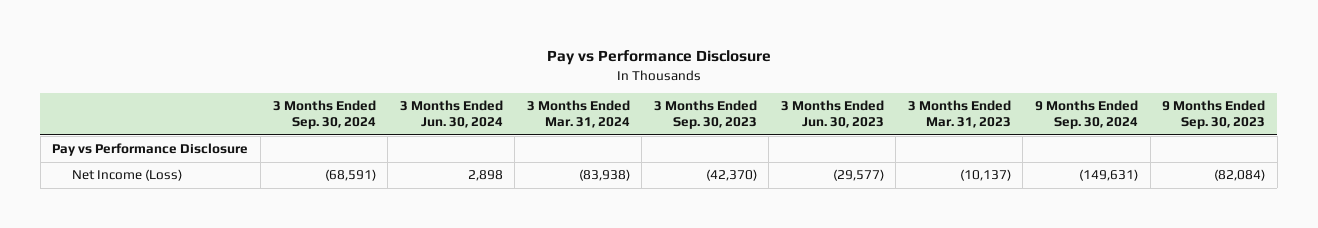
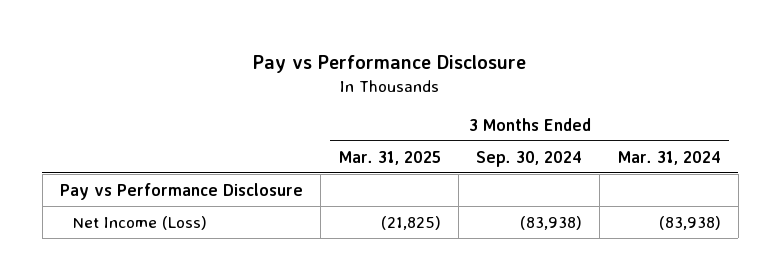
[399,100,503,129] 3 Months Ended Jun. 30, 2024 -> none
[653,100,757,130] 3 Months Ended Sep. 30, 2023 -> none
[780,100,884,129] 3 Months Ended Jun. 30, 2023 -> none
[907,100,1011,129] 3 Months Ended Mar. 31, 2023 -> none
[1034,100,1138,130] 9 Months Ended Sep. 30, 2024 -> none
[1162,100,1266,130] 9 Months Ended Sep. 30, 2023 -> none
none -> [338,150,441,165] Mar. 31, 2025
[324,169,376,182] (68,591) -> [520,215,583,230] (83,938)

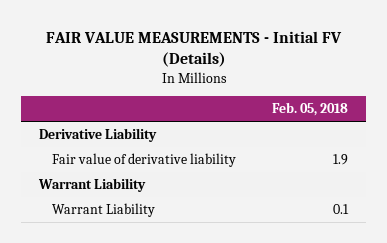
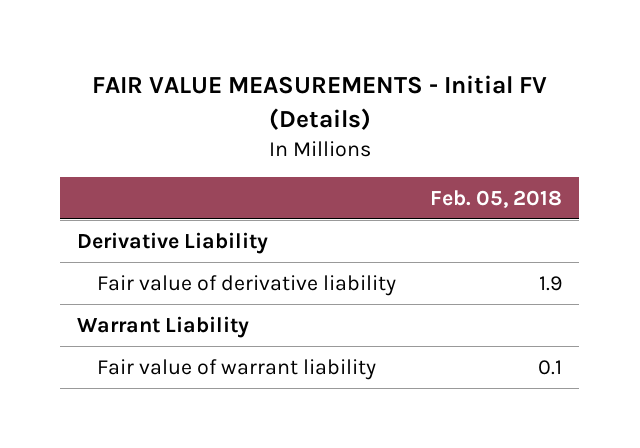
[52,203,156,218] Warrant Liability -> [96,358,376,380] Fair value of warrant liability

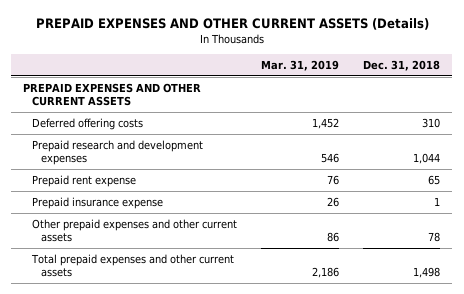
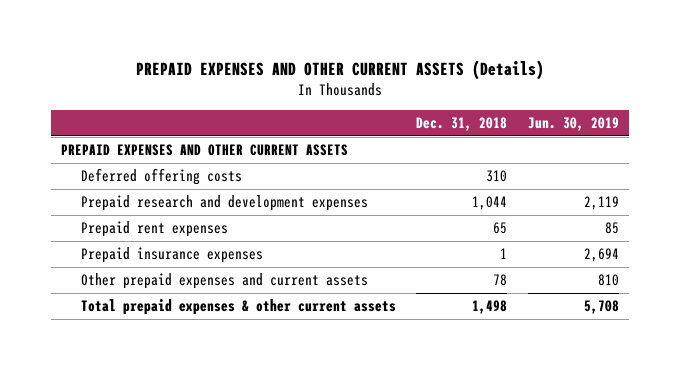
[261,60,340,72] Mar. 31, 2019 -> none
none -> [527,117,619,132] Jun. 30, 2019
[32,174,137,187] Prepaid rent expense -> [80,221,228,238] Prepaid rent expenses
[32,196,164,209] Prepaid insurance expense -> [80,247,263,264] Prepaid insurance expenses
[32,218,238,243] Other prepaid expenses and other current assets -> [80,273,368,290] Other prepaid expenses and current assets
[31,253,235,278] Total prepaid expenses and other current assets -> [80,299,396,316] Total prepaid expenses & other current assets

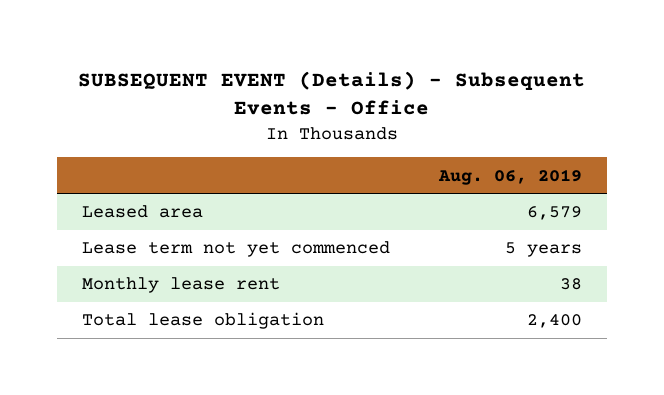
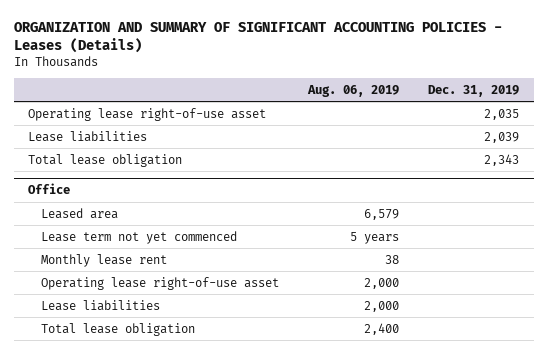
[77,70,585,116] SUBSEQUENT EVENT (Details) - Subsequent Events - Office -> [13,22,502,54] ORGANIZATION AND SUMMARY OF SIGNIFICANT ACCOUNTING POLICIES - Leases (Details)
none -> [428,84,520,97] Dec. 31, 2019
none -> [28,107,267,121] Operating lease right-of-use asset
none -> [28,130,148,142] Lease liabilities
none -> [28,153,183,167] Total lease obligation
none -> [28,183,71,195] Office
none -> [41,276,280,290] Operating lease right-of-use asset
none -> [41,299,161,311] Lease liabilities

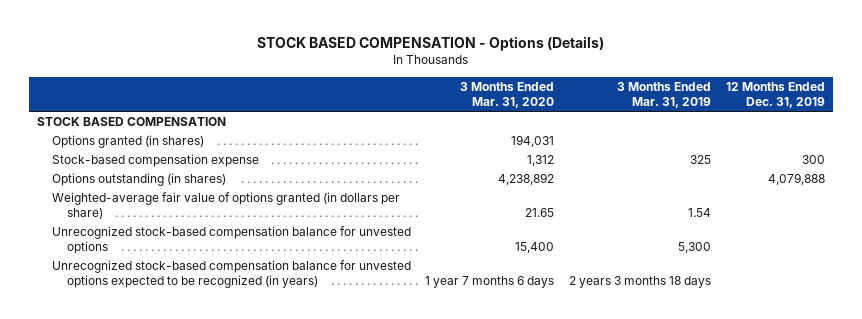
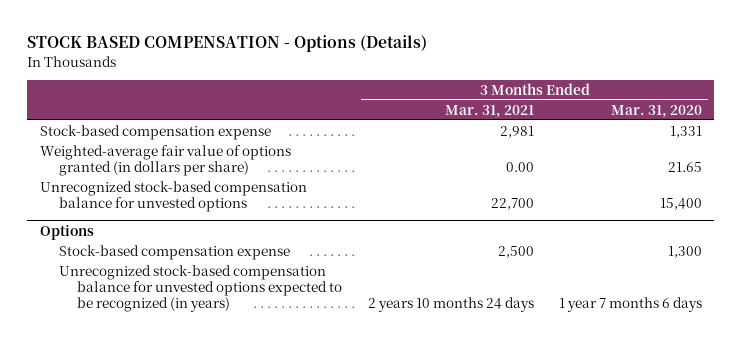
[617,81,712,108] 3 Months Ended Mar. 31, 2019 -> none
[726,81,826,108] 12 Months Ended Dec. 31, 2019 -> none
none -> [444,104,534,118] Mar. 31, 2021
[36,116,226,126] STOCK BASED COMPENSATION -> none
[51,134,204,148] Options granted (in shares) -> none
[51,172,226,186] Options outstanding (in shares) -> none
[527,154,555,166] 1,312 -> [669,125,702,138] 1,331
none -> [40,224,95,240] Options
none -> [58,244,290,260] Stock-based compensation expense

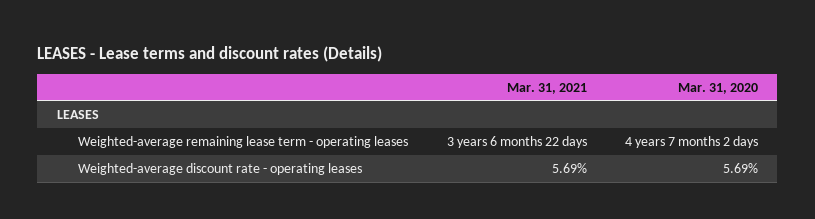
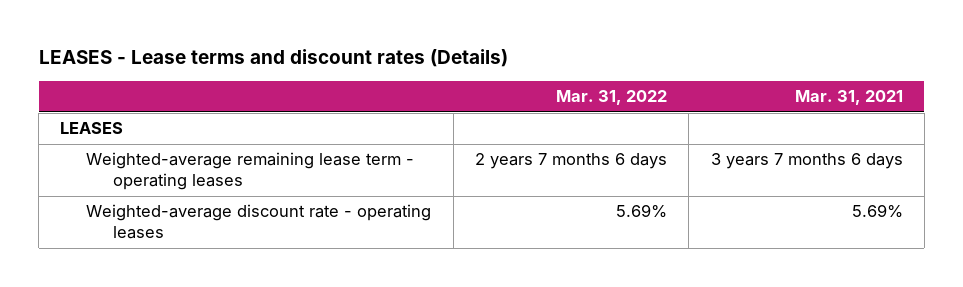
[678,82,759,94] Mar. 31, 2020 -> none
none -> [556,90,668,106] Mar. 31, 2022
[446,135,587,148] 3 years 6 months 22 days -> [710,153,903,170] 3 years 7 months 6 days

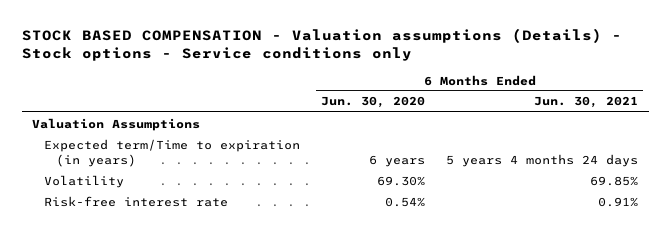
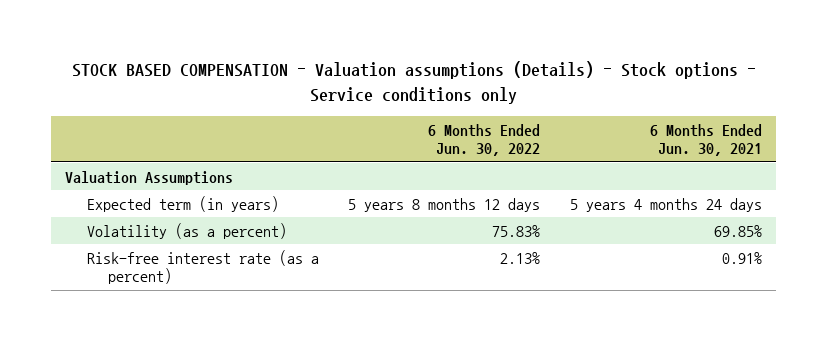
[321,96,426,109] Jun. 30, 2020 -> none
none -> [428,123,541,157] 6 Months Ended Jun. 30, 2022
[44,138,301,167] Expected term/Time to expiration (in years) -> [86,195,279,212] Expected term (in years)
[44,174,125,188] Volatility -> [86,222,287,239] Volatility (as a percent)
[44,195,229,207] Risk-free interest rate -> [86,249,319,285] Risk-free interest rate (as a percent)

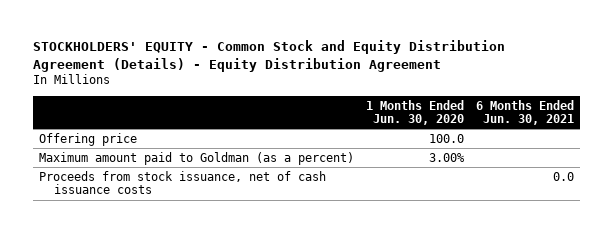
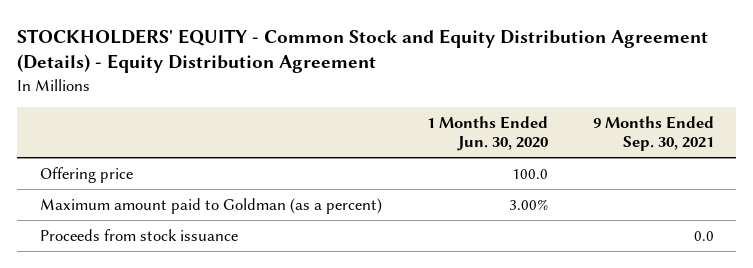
[476,99,575,125] 6 Months Ended Jun. 30, 2021 -> none
none -> [592,115,714,152] 9 Months Ended Sep. 30, 2021
[39,170,327,195] Proceeds from stock issuance, net of cash issuance costs -> [39,228,238,241] Proceeds from stock issuance

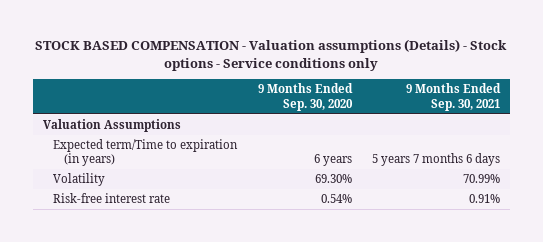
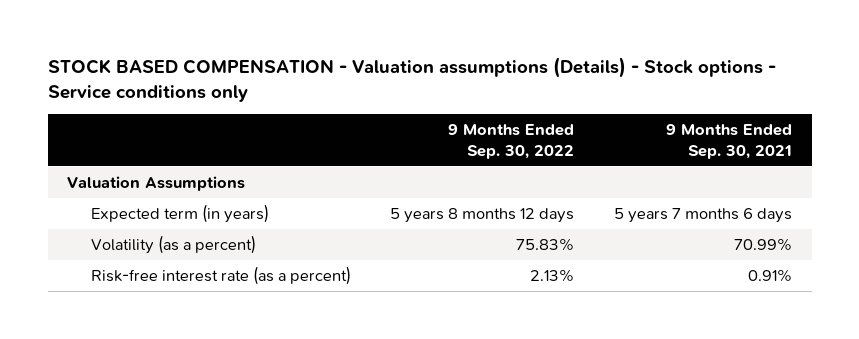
[257,83,353,111] 9 Months Ended Sep. 30, 2020 -> none
none -> [448,124,575,159] 9 Months Ended Sep. 30, 2022
[53,139,239,167] Expected term/Time to expiration (in years) -> [90,203,269,223] Expected term (in years)
[53,173,106,187] Volatility -> [90,234,256,254] Volatility (as a percent)
[53,193,171,204] Risk-free interest rate -> [90,265,351,285] Risk-free interest rate (as a percent)

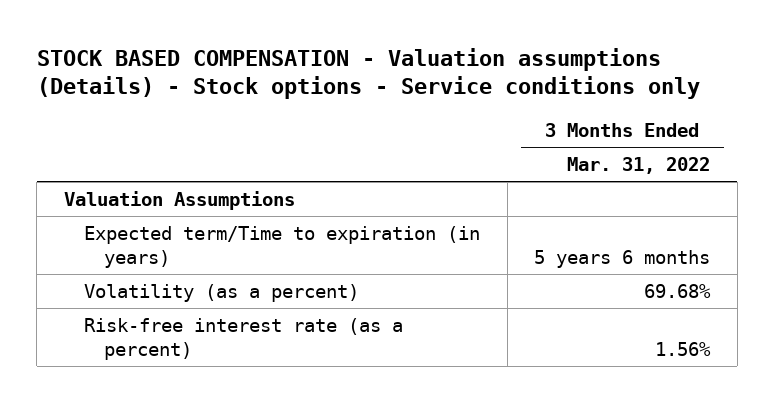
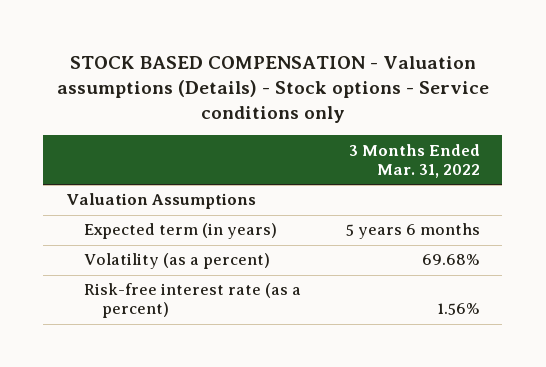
[84,225,481,268] Expected term/Time to expiration (in years) -> [83,223,277,240] Expected term (in years)

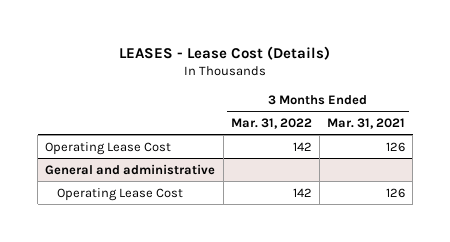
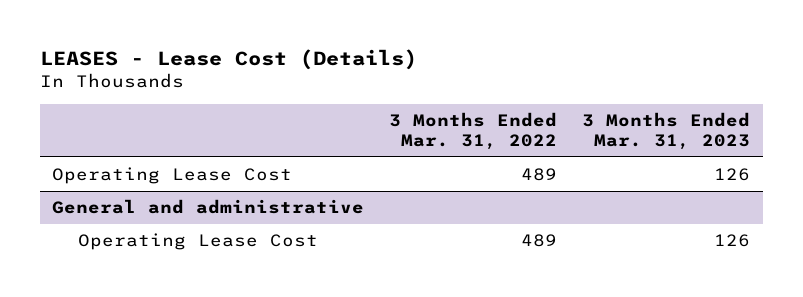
[327,117,406,129] Mar. 31, 2021 -> none
none -> [582,111,751,151] 3 Months Ended Mar. 31, 2023
[292,141,312,151] 142 -> [521,168,558,182] 489
[292,187,312,197] 142 -> [521,234,558,248] 489

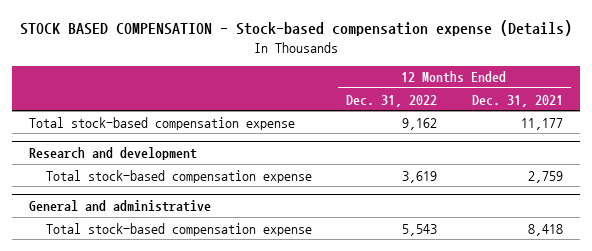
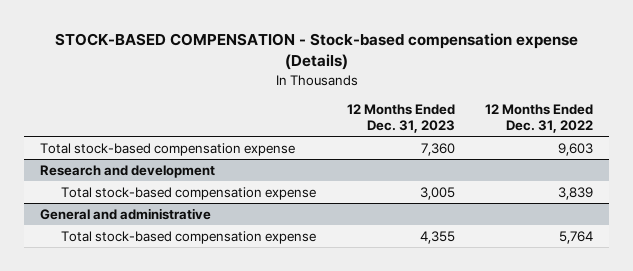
[19,20,572,37] STOCK BASED COMPENSATION - Stock-based compensation expense (Details) -> [54,33,578,71] STOCK-BASED COMPENSATION - Stock-based compensation expense (Details)
[471,94,563,107] Dec. 31, 2021 -> none
none -> [346,103,455,133] 12 Months Ended Dec. 31, 2023
[402,117,438,130] 9,162 -> [558,142,594,156] 9,603
[402,170,438,183] 3,619 -> [558,186,594,200] 3,839
[402,223,438,236] 5,543 -> [559,230,594,244] 5,764

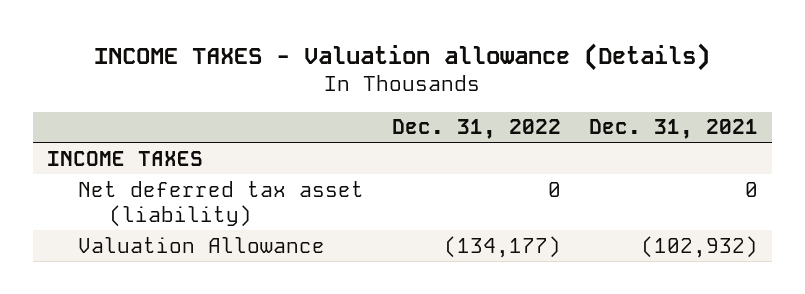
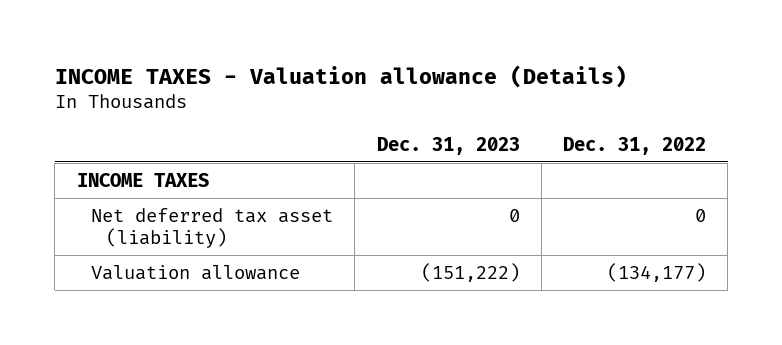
[589,119,759,140] Dec. 31, 2021 -> none
none -> [376,136,520,155] Dec. 31, 2023
[77,236,325,253] Valuation Allowance -> [91,264,301,280] Valuation allowance

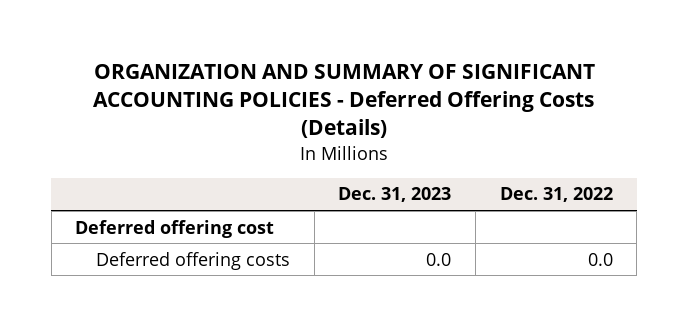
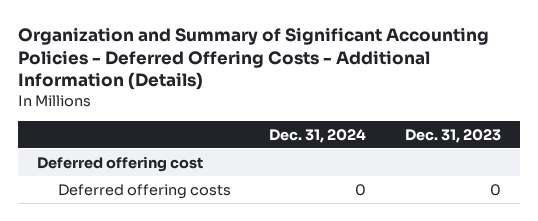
[93,64,596,139] ORGANIZATION AND SUMMARY OF SIGNIFICANT ACCOUNTING POLICIES - Deferred Offering Costs (Details) -> [17,26,489,91] Organization and Summary of Significant Accounting Policies - Deferred Offering Costs - Additional Information (Details)
[499,187,613,203] Dec. 31, 2022 -> none
none -> [269,128,367,143] Dec. 31, 2024
[426,252,452,266] 0.0 -> [489,183,501,196] 0

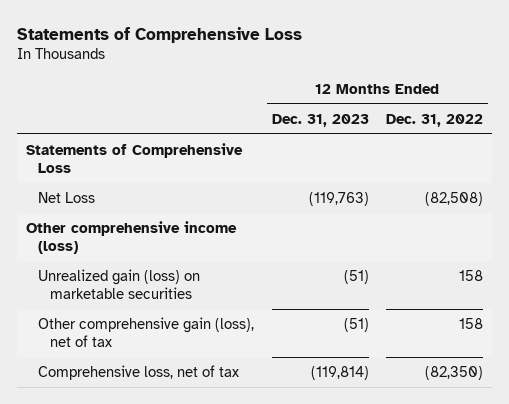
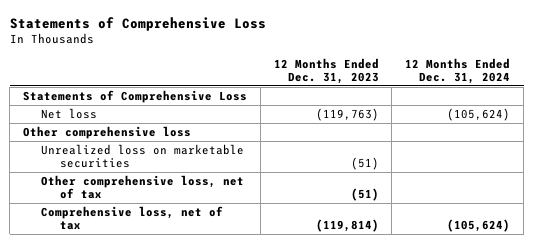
[386,113,484,127] Dec. 31, 2022 -> none
none -> [405,57,511,85] 12 Months Ended Dec. 31, 2024
[38,191,96,203] Net Loss -> [41,107,98,119] Net loss
[26,220,238,255] Other comprehensive income (loss) -> [22,125,191,139] Other comprehensive loss
[38,268,201,300] Unrealized gain (loss) on marketable securities -> [41,143,245,169] Unrealized loss on marketable securities
[38,316,255,348] Other comprehensive gain (loss), net of tax -> [41,174,245,200] Other comprehensive loss, net of tax

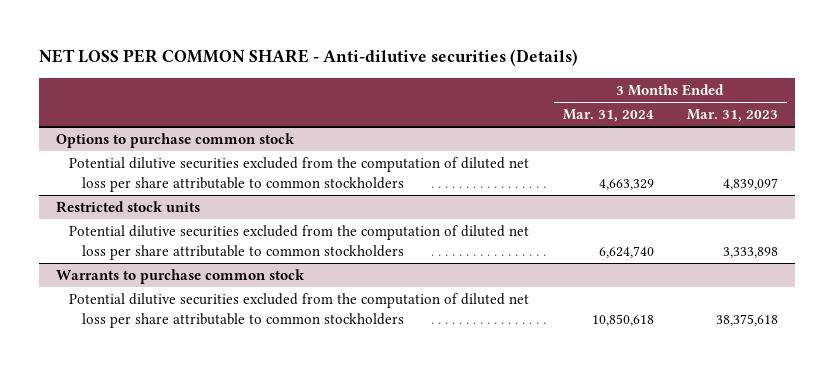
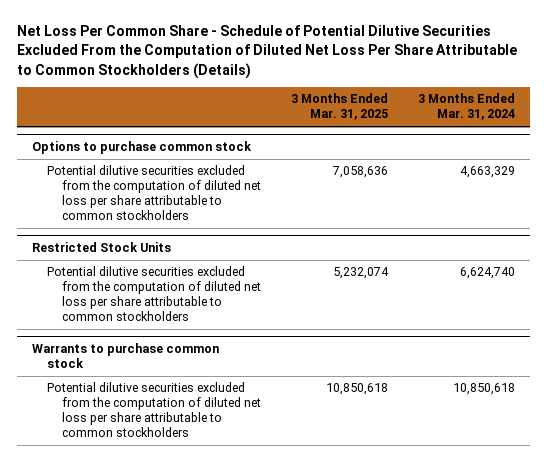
[39,49,579,67] NET LOSS PER COMMON SHARE - Anti-dilutive securities (Details) -> [16,25,517,79] Net Loss Per Common Share - Schedule of Potential Dilutive Securities Excluded From the Computation of Diluted Net Loss Per Share Attributable to Common Stockholders (Details)
[687,109,779,123] Mar. 31, 2023 -> none
none -> [290,93,388,121] 3 Months Ended Mar. 31, 2025
[55,201,200,214] Restricted stock units -> [31,241,171,252] Restricted Stock Units

